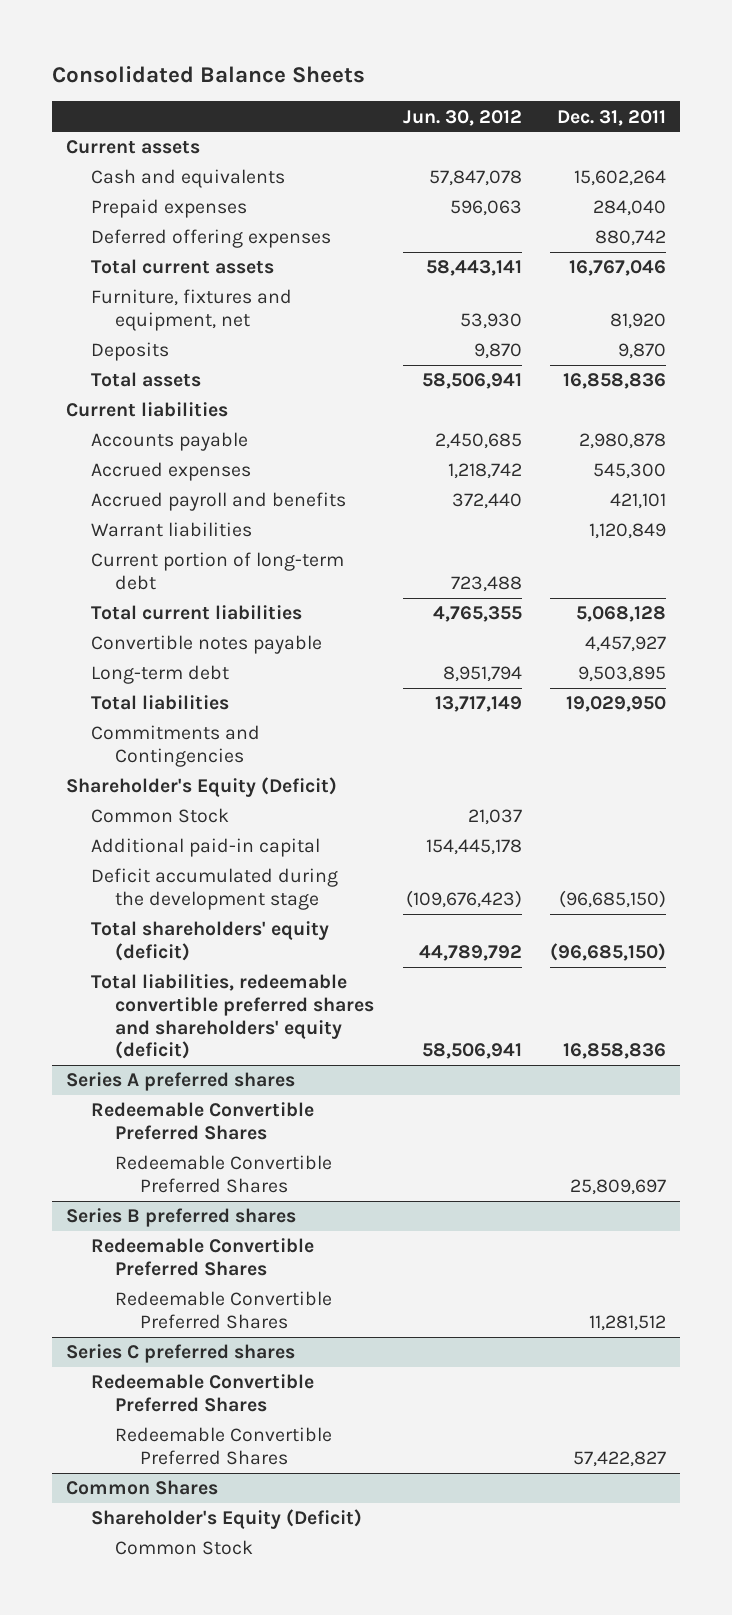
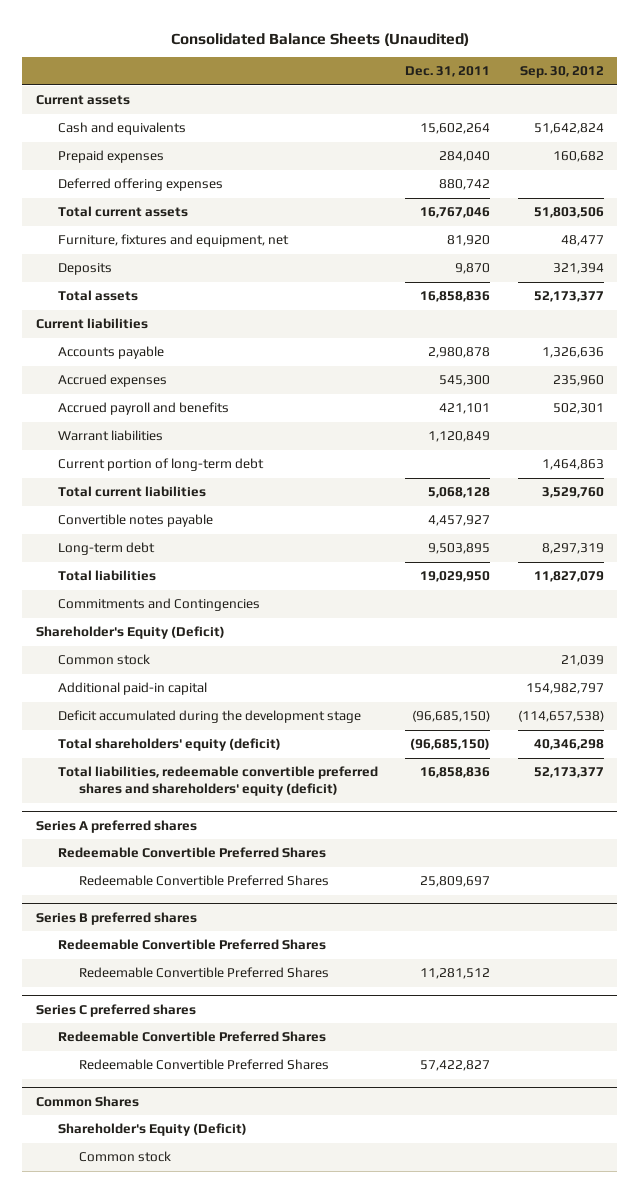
[51,66,365,84] Consolidated Balance Sheets -> [170,32,469,46] Consolidated Balance Sheets (Unaudited)
[402,109,522,126] Jun. 30, 2012 -> none
none -> [519,66,604,79] Sep. 30, 2012
[90,808,229,824] Common Stock -> [57,654,150,666] Common stock
[115,1540,254,1556] Common Stock -> [79,1151,172,1163] Common stock

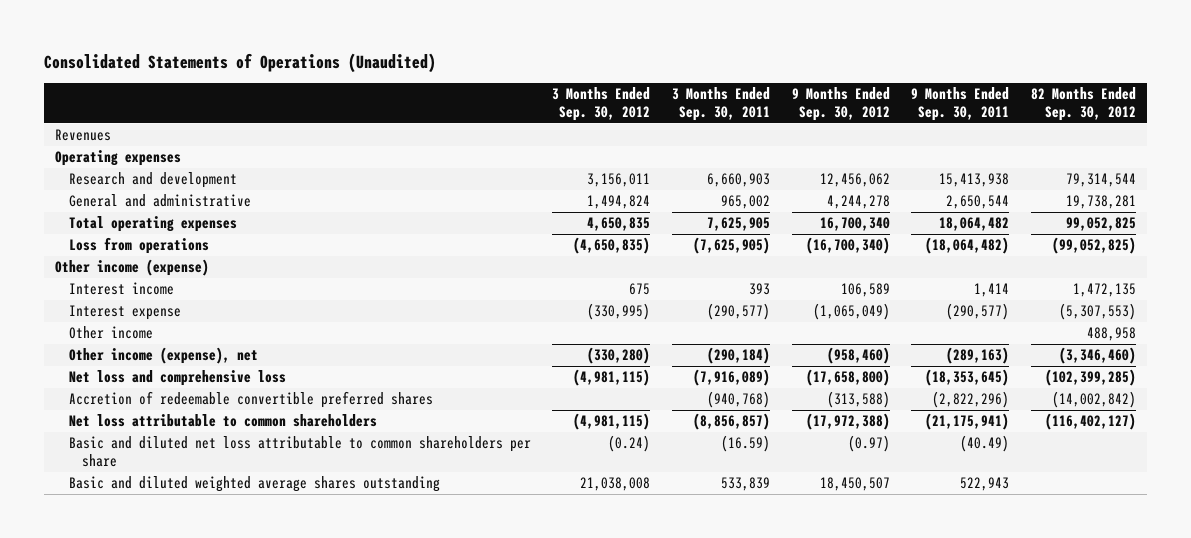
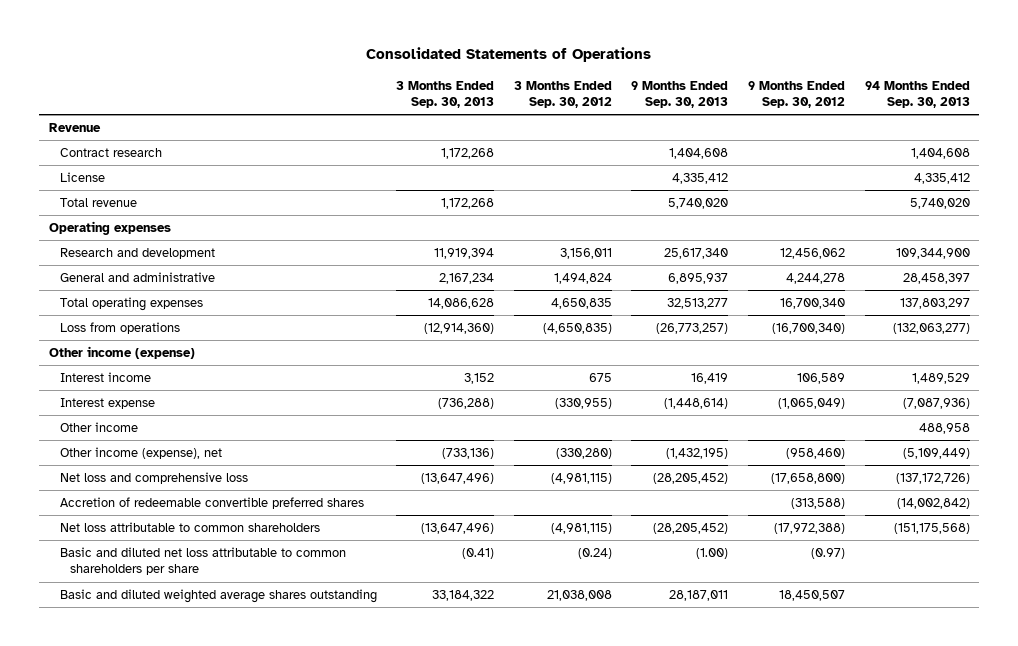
[44,52,437,73] Consolidated Statements of Operations (Unaudited) -> [366,47,652,63] Consolidated Statements of Operations
[671,87,770,121] 3 Months Ended Sep. 30, 2011 -> none
[911,87,1010,121] 9 Months Ended Sep. 30, 2011 -> none
[1030,87,1136,121] 82 Months Ended Sep. 30, 2012 -> none
none -> [396,80,495,109] 3 Months Ended Sep. 30, 2013
none -> [631,80,729,109] 9 Months Ended Sep. 30, 2013
none -> [864,80,970,109] 94 Months Ended Sep. 30, 2013
none -> [48,123,101,133] Revenue
none -> [59,148,162,158] Contract research
none -> [59,172,105,183] License
[55,129,112,142] Revenues -> [59,198,137,208] Total revenue
[587,303,651,321] (330,995) -> [554,398,612,410] (330,955)

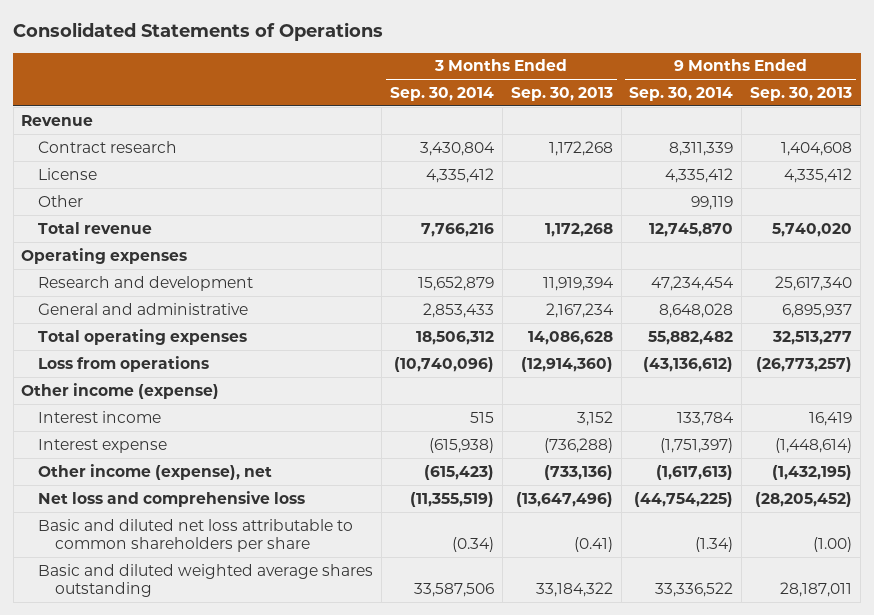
[513,80,612,109] 3 Months Ended Sep. 30, 2012 -> none
[747,80,845,109] 9 Months Ended Sep. 30, 2012 -> none
[864,80,970,109] 94 Months Ended Sep. 30, 2013 -> none
none -> [389,86,494,101] Sep. 30, 2014
none -> [629,86,734,101] Sep. 30, 2014
none -> [38,194,84,207] Other
[59,422,138,433] Other income -> none
[59,497,364,510] Accretion of redeemable convertible preferred shares -> none
[59,522,320,533] Net loss attributable to common shareholders -> none

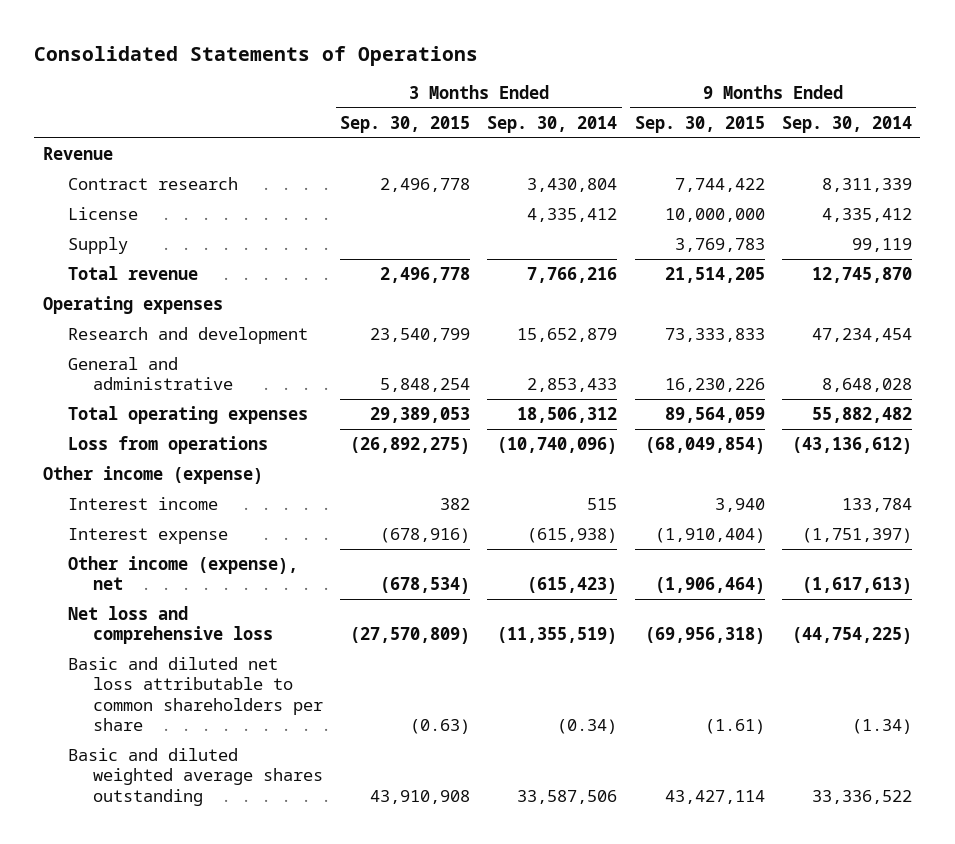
[510,86,613,101] Sep. 30, 2013 -> none
[750,86,853,101] Sep. 30, 2013 -> none
none -> [340,115,471,133] Sep. 30, 2015
none -> [634,115,765,133] Sep. 30, 2015
[38,194,84,207] Other -> [67,237,128,255] Supply

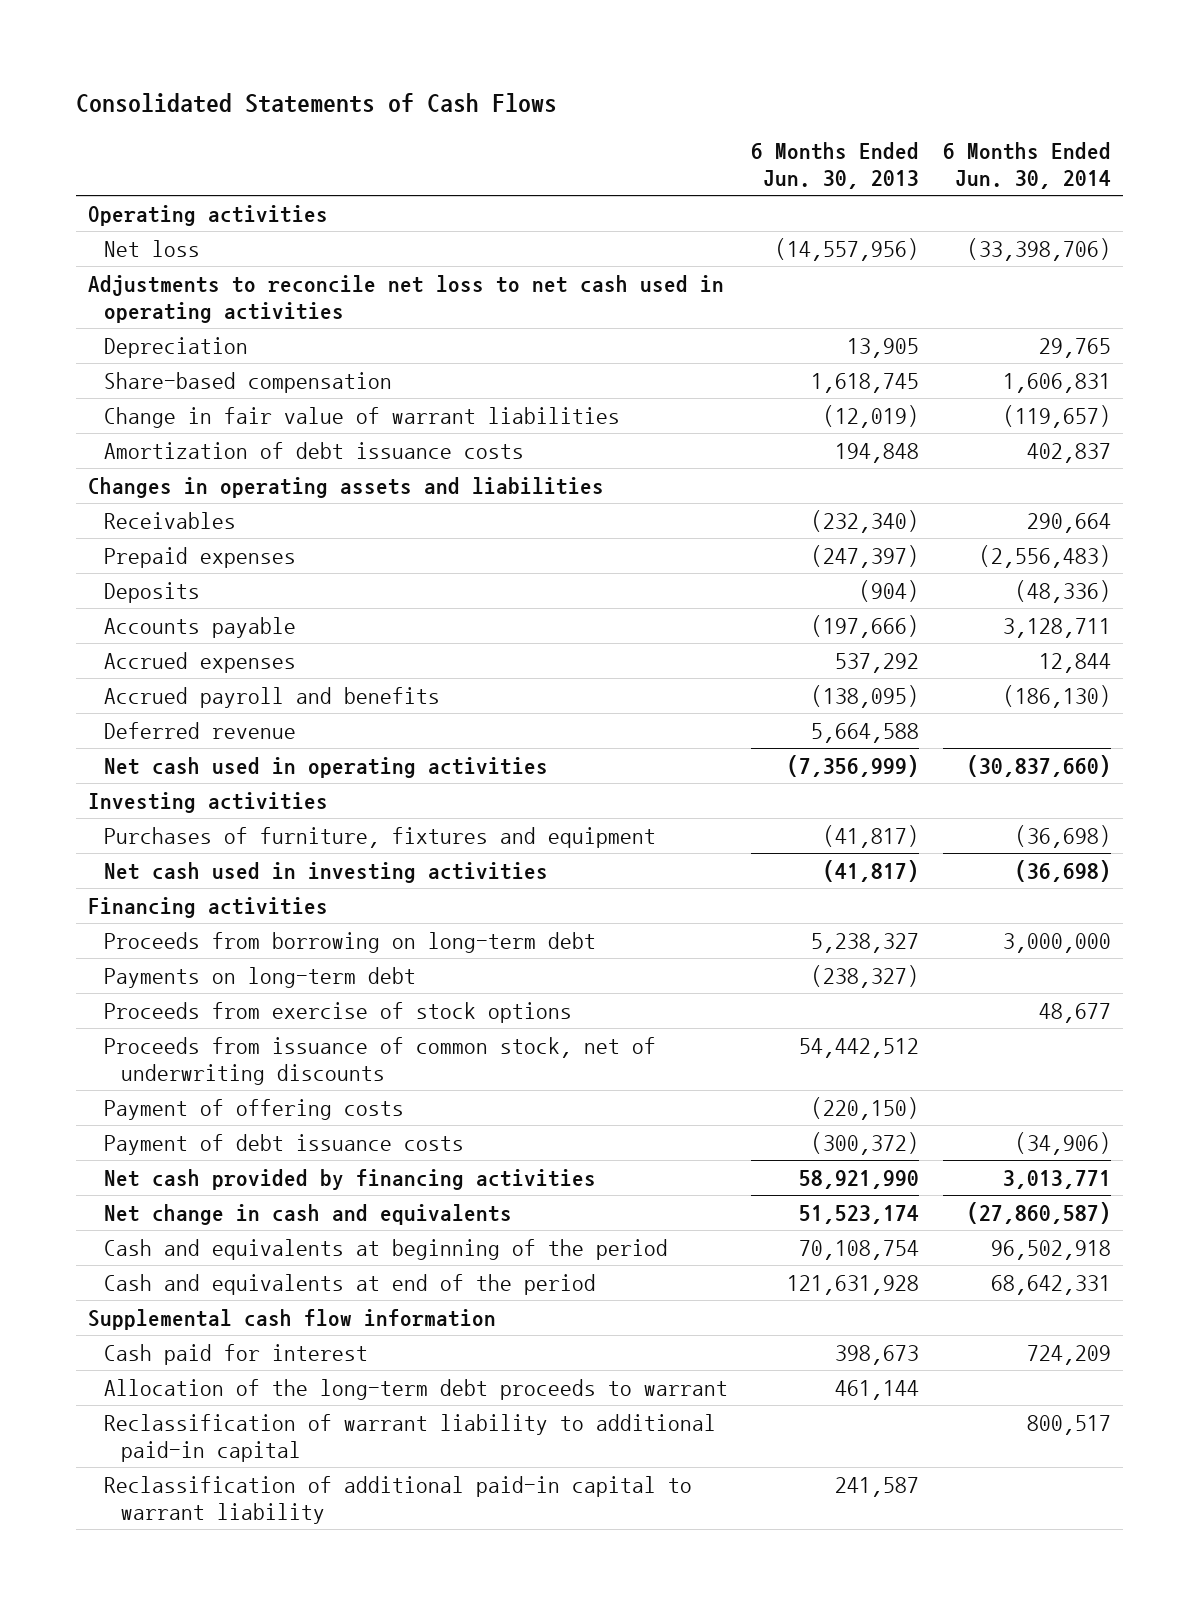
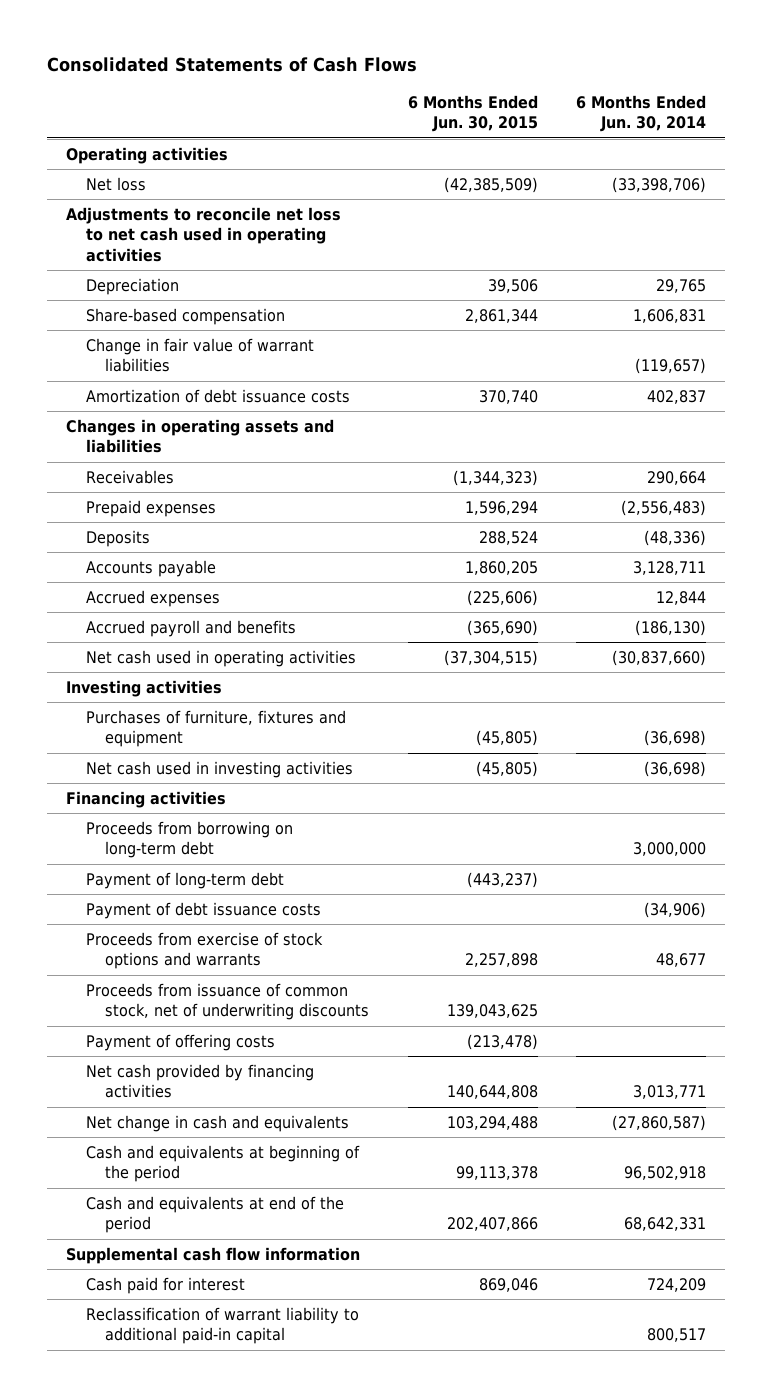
[751,141,920,189] 6 Months Ended Jun. 30, 2013 -> none
none -> [407,94,538,133] 6 Months Ended Jun. 30, 2015
[104,721,297,739] Deferred revenue -> none
[104,966,417,988] Payments on long-term debt -> [85,871,284,889] Payment of long-term debt
[104,1133,465,1155] Payment of debt issuance costs -> [85,901,321,919] Payment of debt issuance costs
[104,1001,573,1023] Proceeds from exercise of stock options -> [85,931,323,970] Proceeds from exercise of stock options and warrants
[104,1378,729,1400] Allocation of the long-term debt proceeds to warrant -> none
[104,1475,693,1524] Reclassification of additional paid-in capital to warrant liability -> none

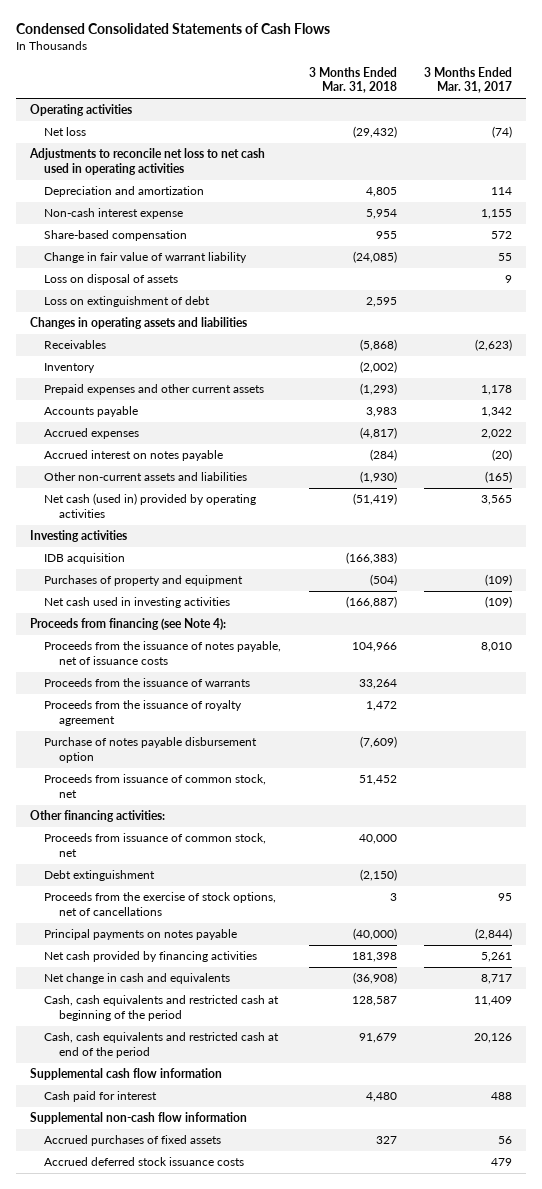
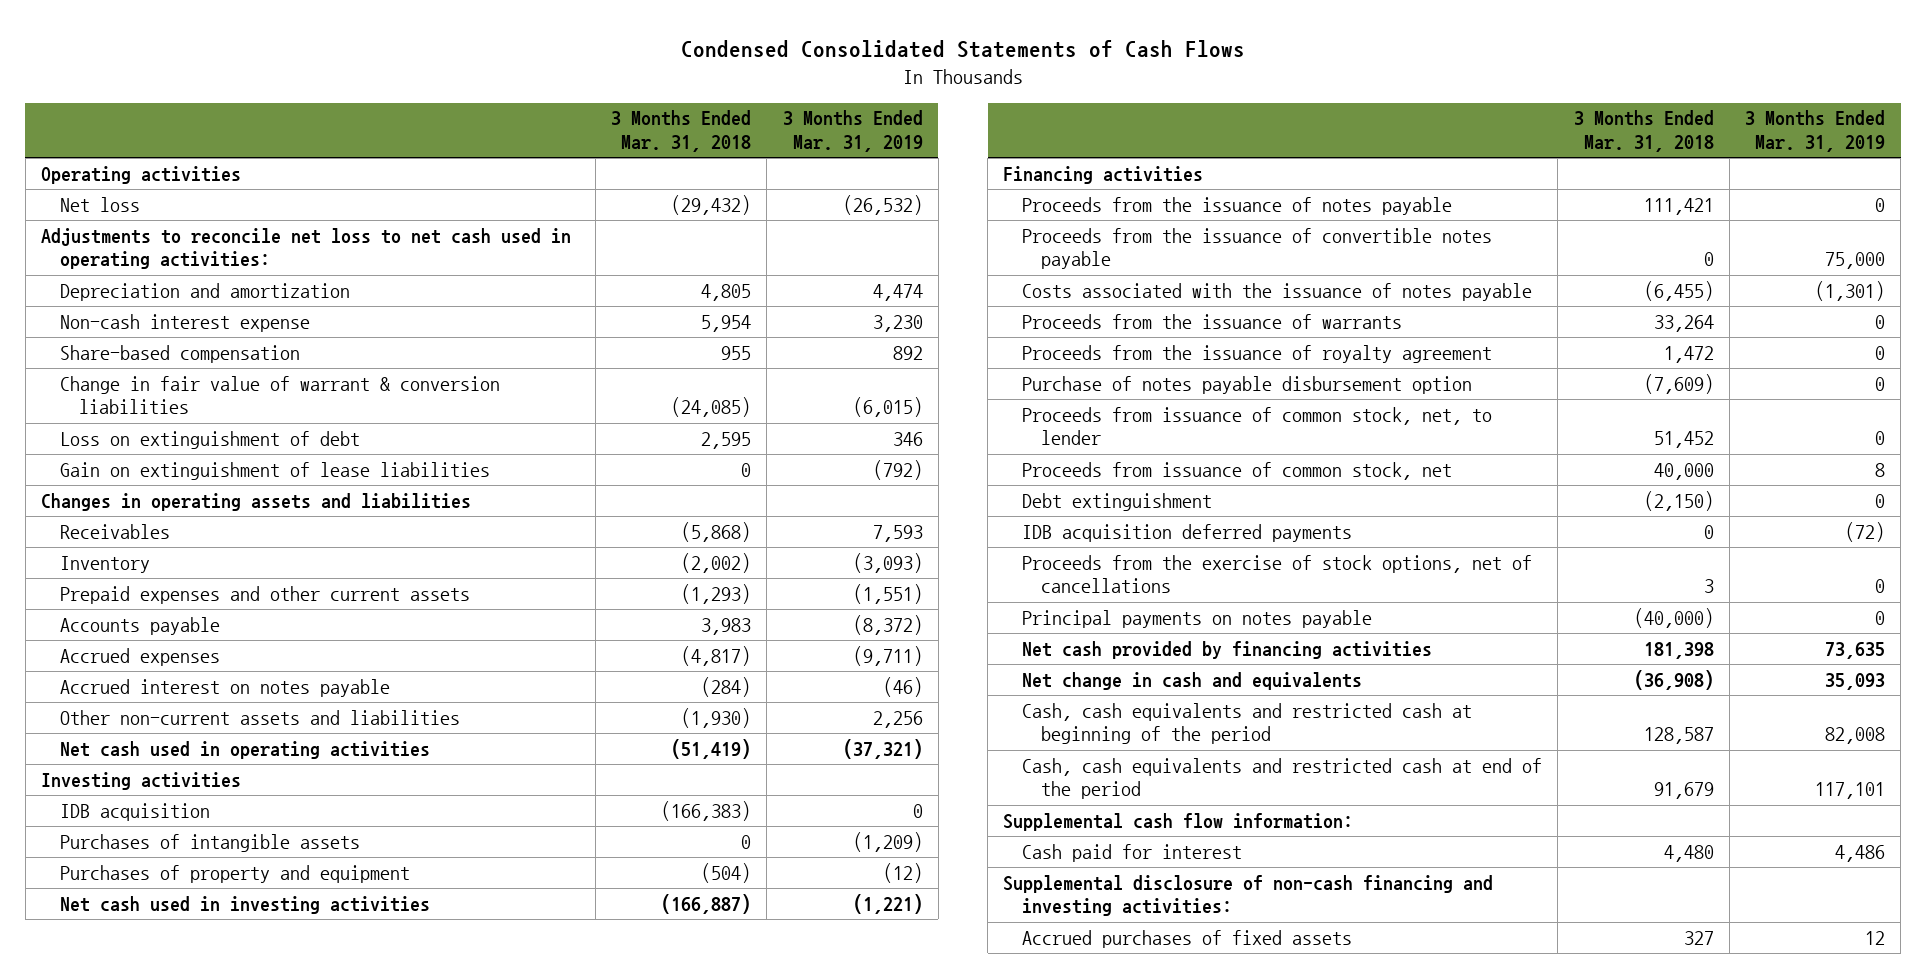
[424,66,513,94] 3 Months Ended Mar. 31, 2017 -> none
none -> [782,110,923,153] 3 Months Ended Mar. 31, 2019
[28,148,265,175] Adjustments to reconcile net loss to net cash used in operating activities -> [40,227,571,270] Adjustments to reconcile net loss to net cash used in operating activities:
[44,274,179,286] Loss on disposal of assets -> none
[44,252,248,264] Change in fair value of warrant liability -> [59,375,500,415] Change in fair value of warrant & conversion liabilities
none -> [59,461,490,480] Gain on extinguishment of lease liabilities
[44,493,257,518] Net cash (used in) provided by operating activities -> [59,740,430,759] Net cash used in operating activities
none -> [59,833,360,852] Purchases of intangible assets
[29,618,226,631] Proceeds from financing (see Note 4): -> none
none -> [1003,165,1204,184] Financing activities
[44,641,282,665] Proceeds from the issuance of notes payable, net of issuance costs -> [1022,196,1453,215] Proceeds from the issuance of notes payable
[351,642,397,653] 104,966 -> [1643,197,1714,215] 111,421
none -> [1022,227,1493,270] Proceeds from the issuance of convertible notes payable
none -> [1022,282,1533,301] Costs associated with the issuance of notes payable
[29,810,165,823] Other financing activities: -> none
[44,774,267,798] Proceeds from issuance of common stock, net -> [1022,406,1493,446] Proceeds from issuance of common stock, net, to lender
none -> [1022,523,1353,542] IDB acquisition deferred payments
[29,1068,222,1081] Supplemental cash flow information -> [1003,812,1354,831] Supplemental cash flow information:
[29,1112,247,1125] Supplemental non-cash flow information -> [1003,874,1494,917] Supplemental disclosure of non-cash financing and investing activities:
[44,1157,245,1167] Accrued deferred stock issuance costs -> none

